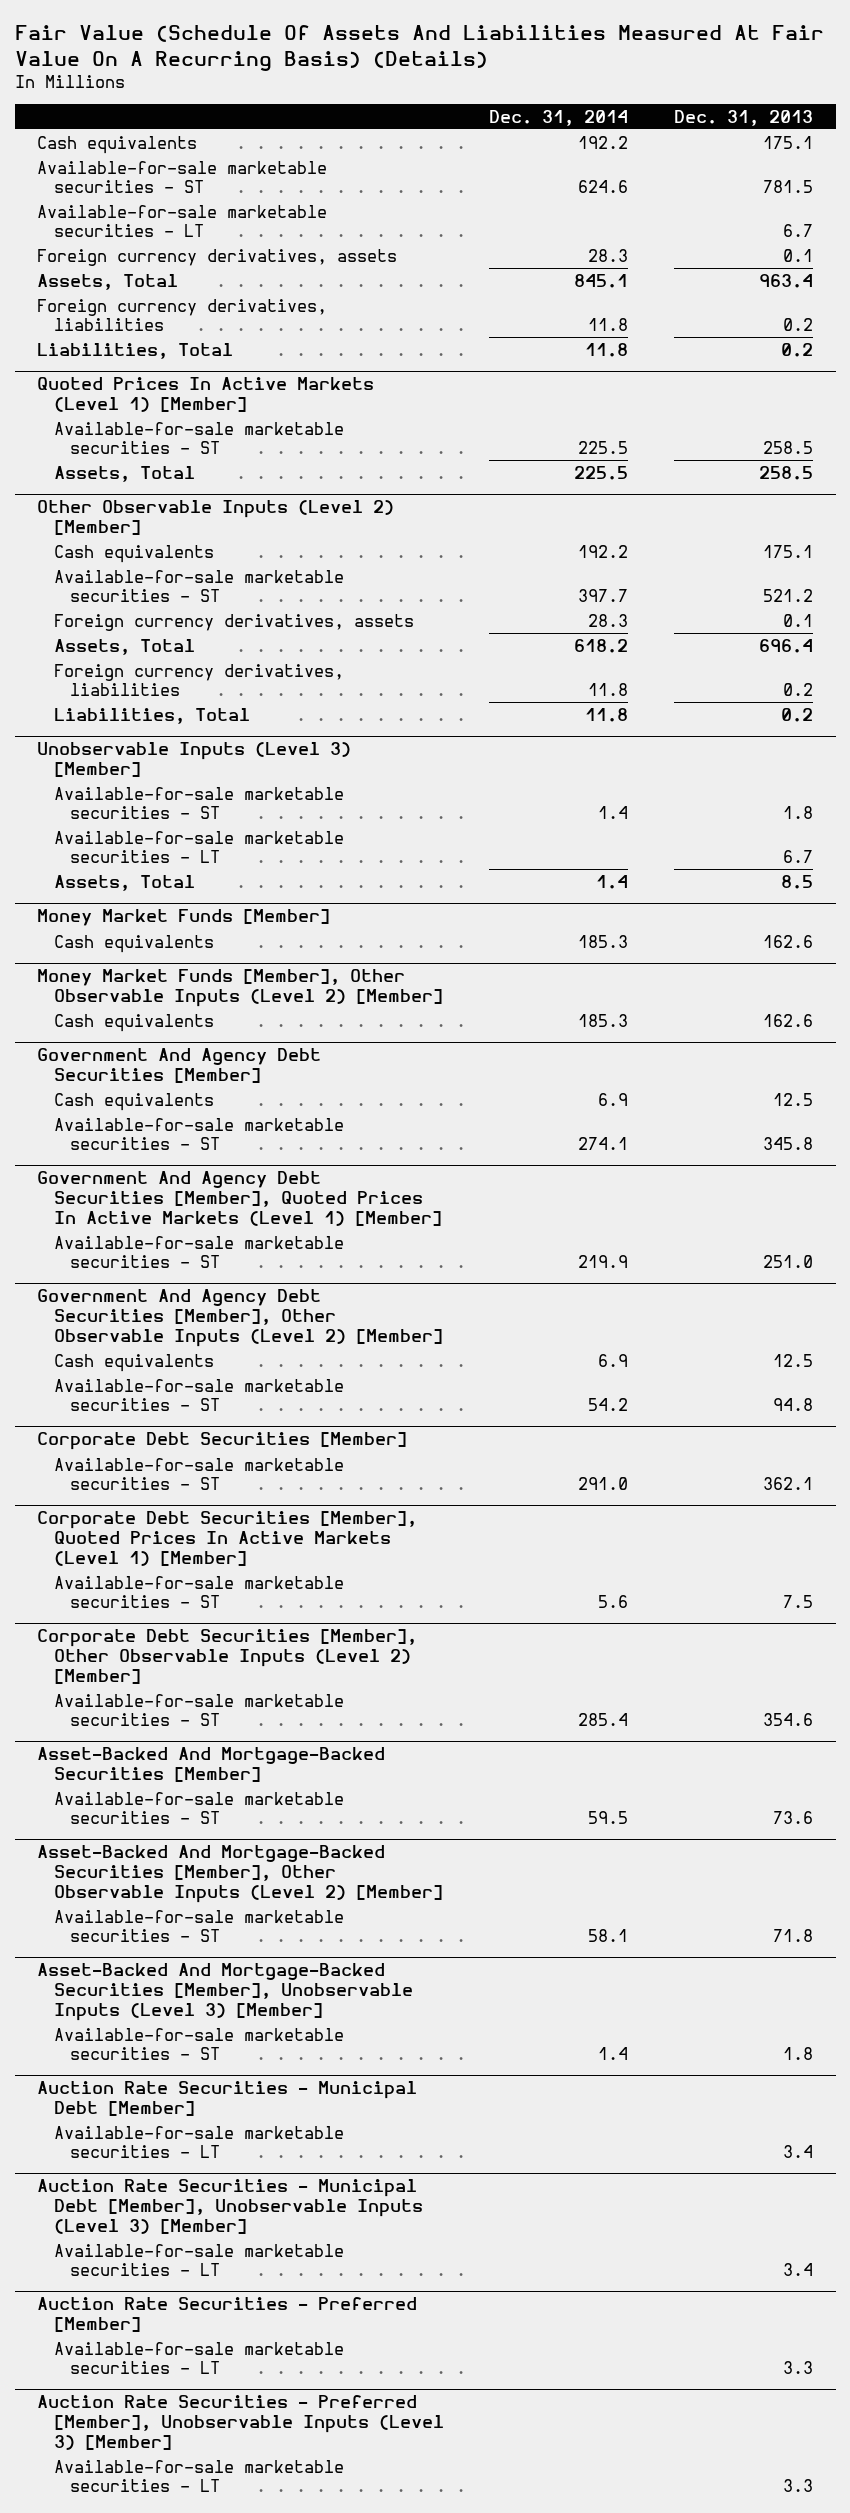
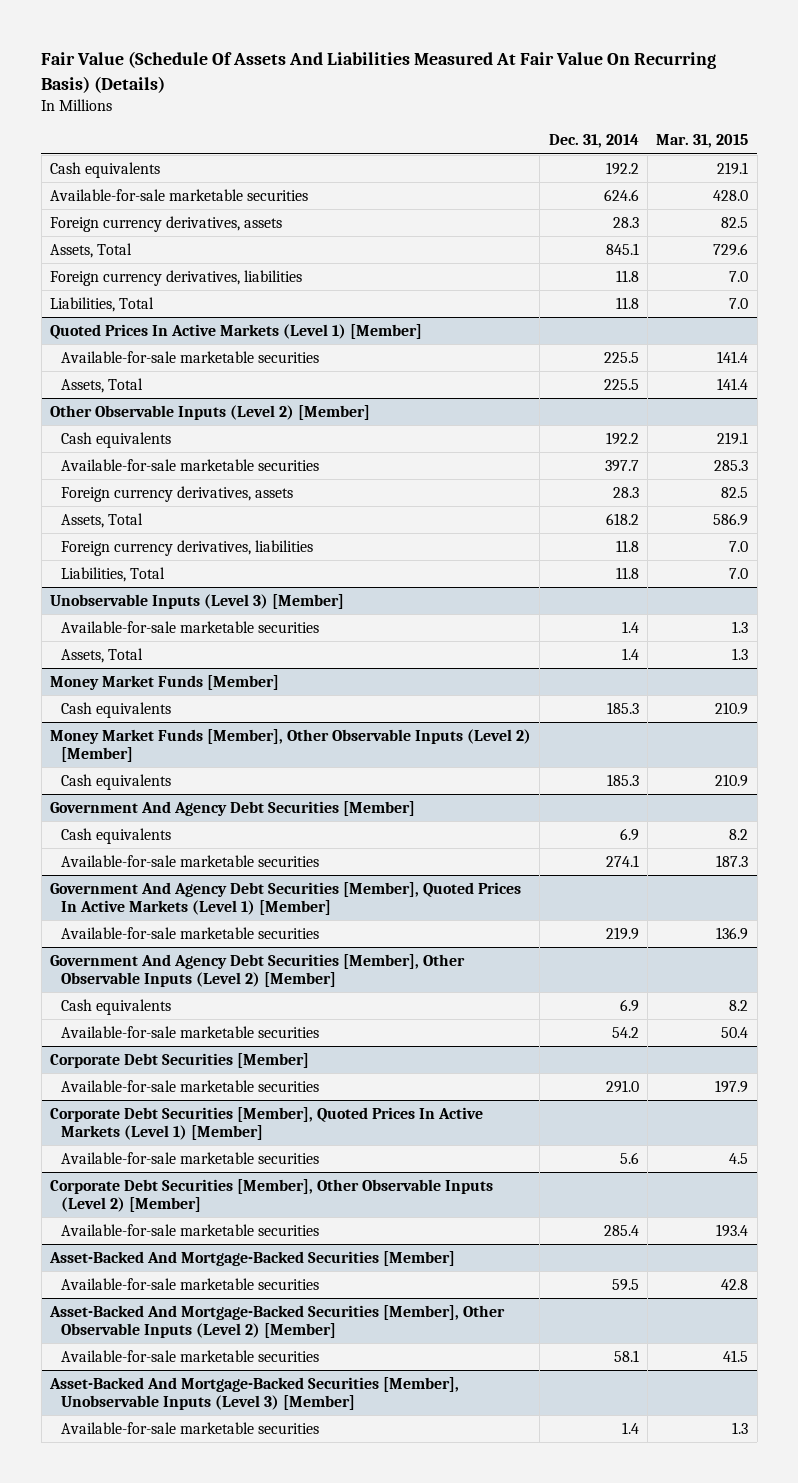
[14,25,824,71] Fair Value (Schedule Of Assets And Liabilities Measured At Fair Value On A Recurring Basis) (Details) -> [41,51,717,93] Fair Value (Schedule Of Assets And Liabilities Measured At Fair Value On Recurring Basis) (Details)
[673,109,813,126] Dec. 31, 2013 -> none
none -> [656,134,749,149] Mar. 31, 2015
[37,204,328,238] Available-for-sale marketable securities - LT -> none
[37,160,328,194] Available-for-sale marketable securities - ST -> [49,188,308,201] Available-for-sale marketable securities
[53,421,344,455] Available-for-sale marketable securities - ST -> [61,350,320,363] Available-for-sale marketable securities
[53,569,344,603] Available-for-sale marketable securities - ST -> [61,458,320,471] Available-for-sale marketable securities
[53,830,344,864] Available-for-sale marketable securities - LT -> none
[53,786,344,820] Available-for-sale marketable securities - ST -> [61,620,320,633] Available-for-sale marketable securities
[53,1117,344,1151] Available-for-sale marketable securities - ST -> [61,854,320,867] Available-for-sale marketable securities
[53,1235,344,1269] Available-for-sale marketable securities - ST -> [61,926,320,939] Available-for-sale marketable securities
[53,1378,344,1412] Available-for-sale marketable securities - ST -> [61,1025,320,1038] Available-for-sale marketable securities
[53,1457,344,1491] Available-for-sale marketable securities - ST -> [61,1079,320,1092] Available-for-sale marketable securities
[53,1575,344,1609] Available-for-sale marketable securities - ST -> [61,1151,320,1164] Available-for-sale marketable securities
[53,1693,344,1727] Available-for-sale marketable securities - ST -> [61,1223,320,1236] Available-for-sale marketable securities
[53,1791,344,1825] Available-for-sale marketable securities - ST -> [61,1277,320,1290] Available-for-sale marketable securities
[53,1909,344,1943] Available-for-sale marketable securities - ST -> [61,1349,320,1362] Available-for-sale marketable securities
[37,2081,418,2116] Auction Rate Securities - Municipal Debt [Member] -> none
[53,2125,344,2159] Available-for-sale marketable securities - LT -> none
[37,2179,423,2234] Auction Rate Securities - Municipal Debt [Member], Unobservable Inputs (Level 3) [Member] -> none
[53,2243,344,2277] Available-for-sale marketable securities - LT -> none
[37,2297,418,2332] Auction Rate Securities - Preferred [Member] -> none
[53,2341,344,2375] Available-for-sale marketable securities - LT -> none
[37,2395,444,2450] Auction Rate Securities - Preferred [Member], Unobservable Inputs (Level 3) [Member] -> none
[53,2459,344,2493] Available-for-sale marketable securities - LT -> none
[53,2027,344,2061] Available-for-sale marketable securities - ST -> [61,1421,320,1434] Available-for-sale marketable securities

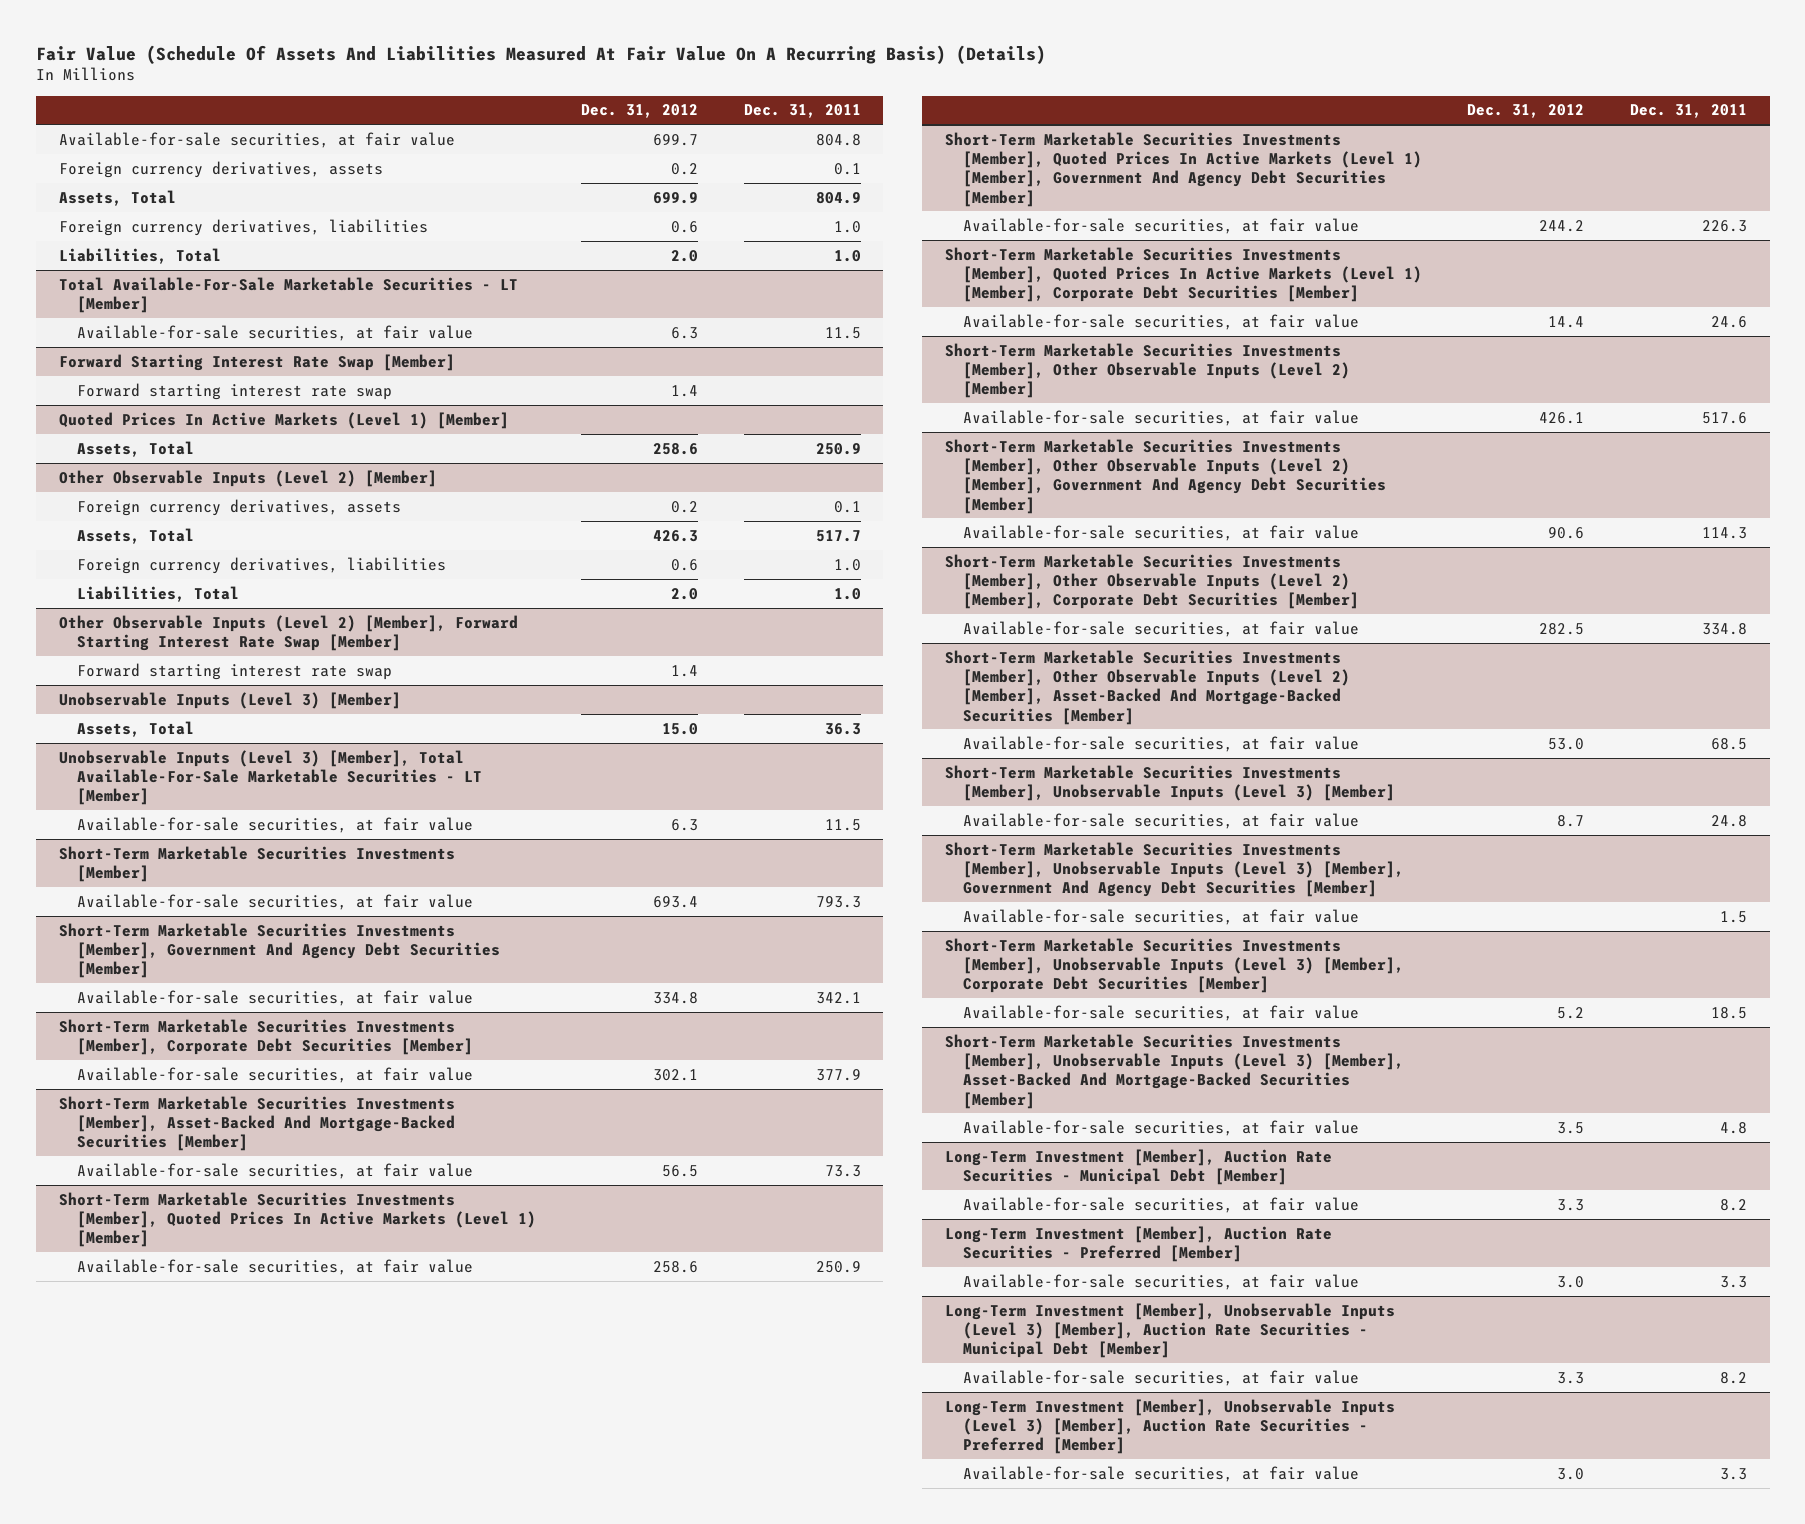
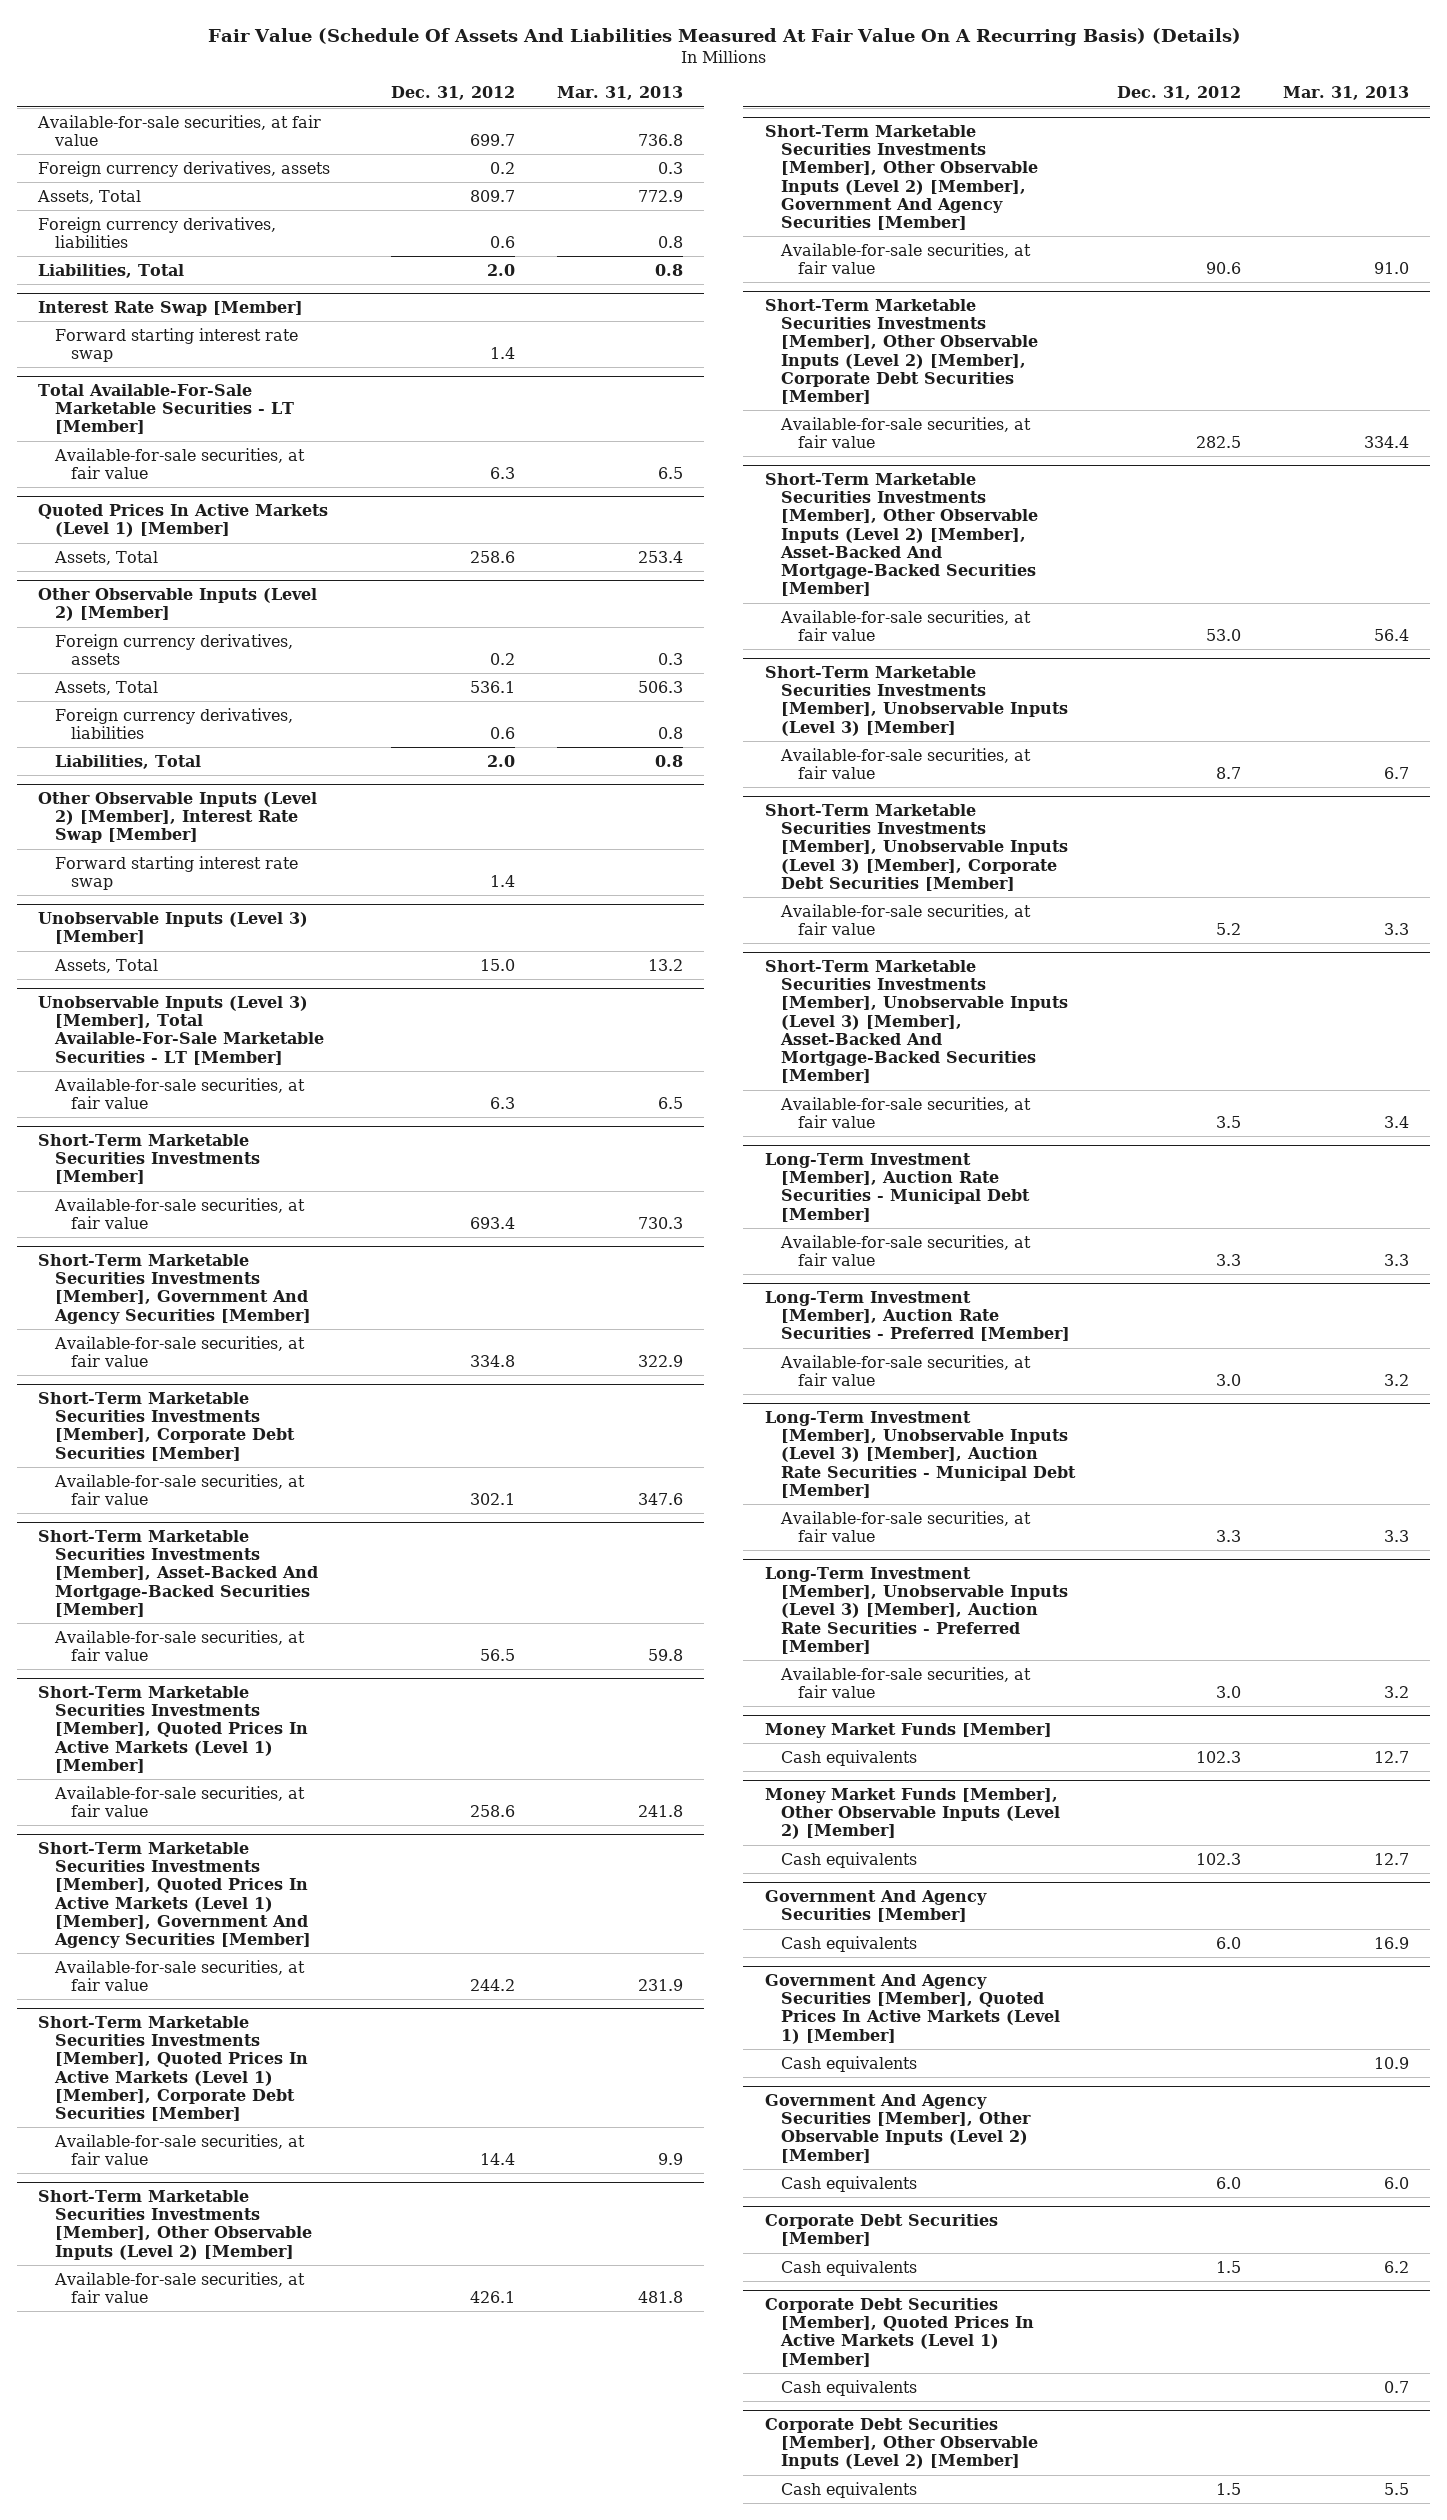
[743,104,861,119] Dec. 31, 2011 -> none
none -> [556,86,683,101] Mar. 31, 2013
[653,191,699,204] 699.9 -> [469,189,515,202] 809.7
none -> [38,300,304,316] Interest Rate Swap [Member]
none -> [54,327,298,363] Forward starting interest rate swap
[58,353,455,371] Forward Starting Interest Rate Swap [Member] -> none
[76,382,392,400] Forward starting interest rate swap -> none
[653,529,699,542] 426.3 -> [469,680,515,693] 536.1
[58,614,518,651] Other Observable Inputs (Level 2) [Member], Forward Starting Interest Rate Swap [Member] -> [38,791,318,844] Other Observable Inputs (Level 2) [Member], Interest Rate Swap [Member]
[58,922,500,979] Short-Term Marketable Securities Investments [Member], Government And Agency Debt Securities [Member] -> [38,1253,311,1324] Short-Term Marketable Securities Investments [Member], Government And Agency Securities [Member]
[944,131,1422,207] Short-Term Marketable Securities Investments [Member], Quoted Prices In Active Markets (Level 1) [Member], Government And Agency Debt Securities [Member] -> [38,1841,311,1949] Short-Term Marketable Securities Investments [Member], Quoted Prices In Active Markets (Level 1) [Member], Government And Agency Securities [Member]
[944,438,1386,514] Short-Term Marketable Securities Investments [Member], Other Observable Inputs (Level 2) [Member], Government And Agency Debt Securities [Member] -> [764,124,1039,231] Short-Term Marketable Securities Investments [Member], Other Observable Inputs (Level 2) [Member], Government And Agency Securities [Member]
[944,841,1404,898] Short-Term Marketable Securities Investments [Member], Unobservable Inputs (Level 3) [Member], Government And Agency Debt Securities [Member] -> none
[962,908,1359,925] Available-for-sale securities, at fair value -> none
none -> [764,1722,1052,1738] Money Market Funds [Member]
none -> [781,1749,918,1766] Cash equivalents
none -> [764,1787,1061,1840] Money Market Funds [Member], Other Observable Inputs (Level 2) [Member]
none -> [781,1851,918,1868] Cash equivalents
none -> [764,1889,987,1923] Government And Agency Securities [Member]
none -> [781,1935,918,1952] Cash equivalents
none -> [764,1973,1061,2044] Government And Agency Securities [Member], Quoted Prices In Active Markets (Level 1) [Member]
none -> [781,2055,918,2072] Cash equivalents
none -> [764,2093,1032,2163] Government And Agency Securities [Member], Other Observable Inputs (Level 2) [Member]
none -> [781,2175,918,2192] Cash equivalents
none -> [764,2213,998,2247] Corporate Debt Securities [Member]
none -> [781,2259,918,2276] Cash equivalents
none -> [764,2297,1035,2367] Corporate Debt Securities [Member], Quoted Prices In Active Markets (Level 1) [Member]
none -> [781,2379,918,2396] Cash equivalents
none -> [764,2417,1039,2470] Corporate Debt Securities [Member], Other Observable Inputs (Level 2) [Member]
none -> [781,2481,918,2498] Cash equivalents

